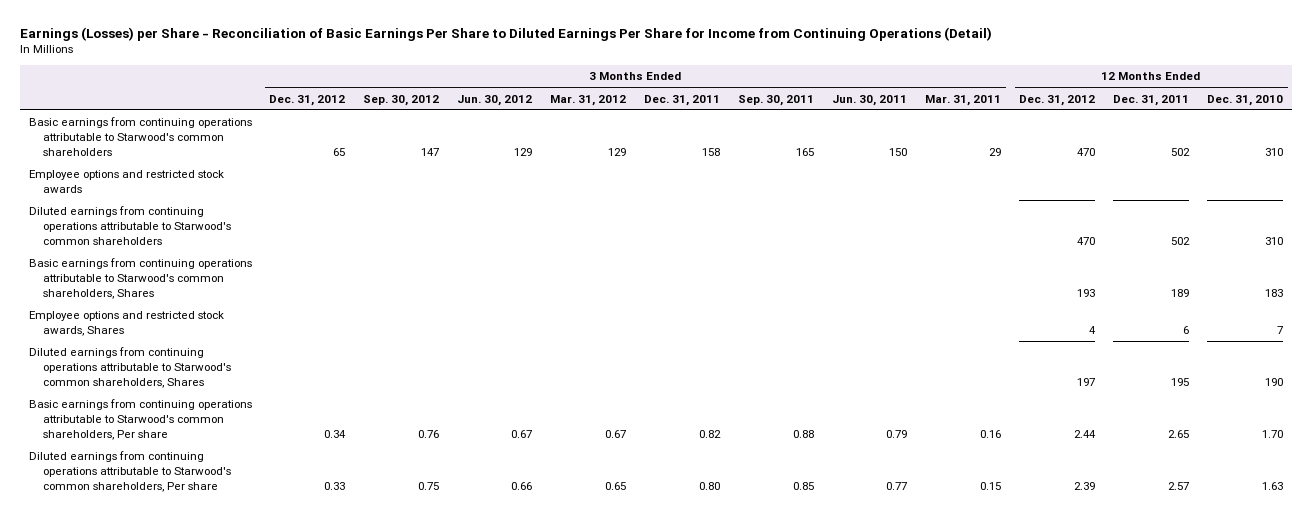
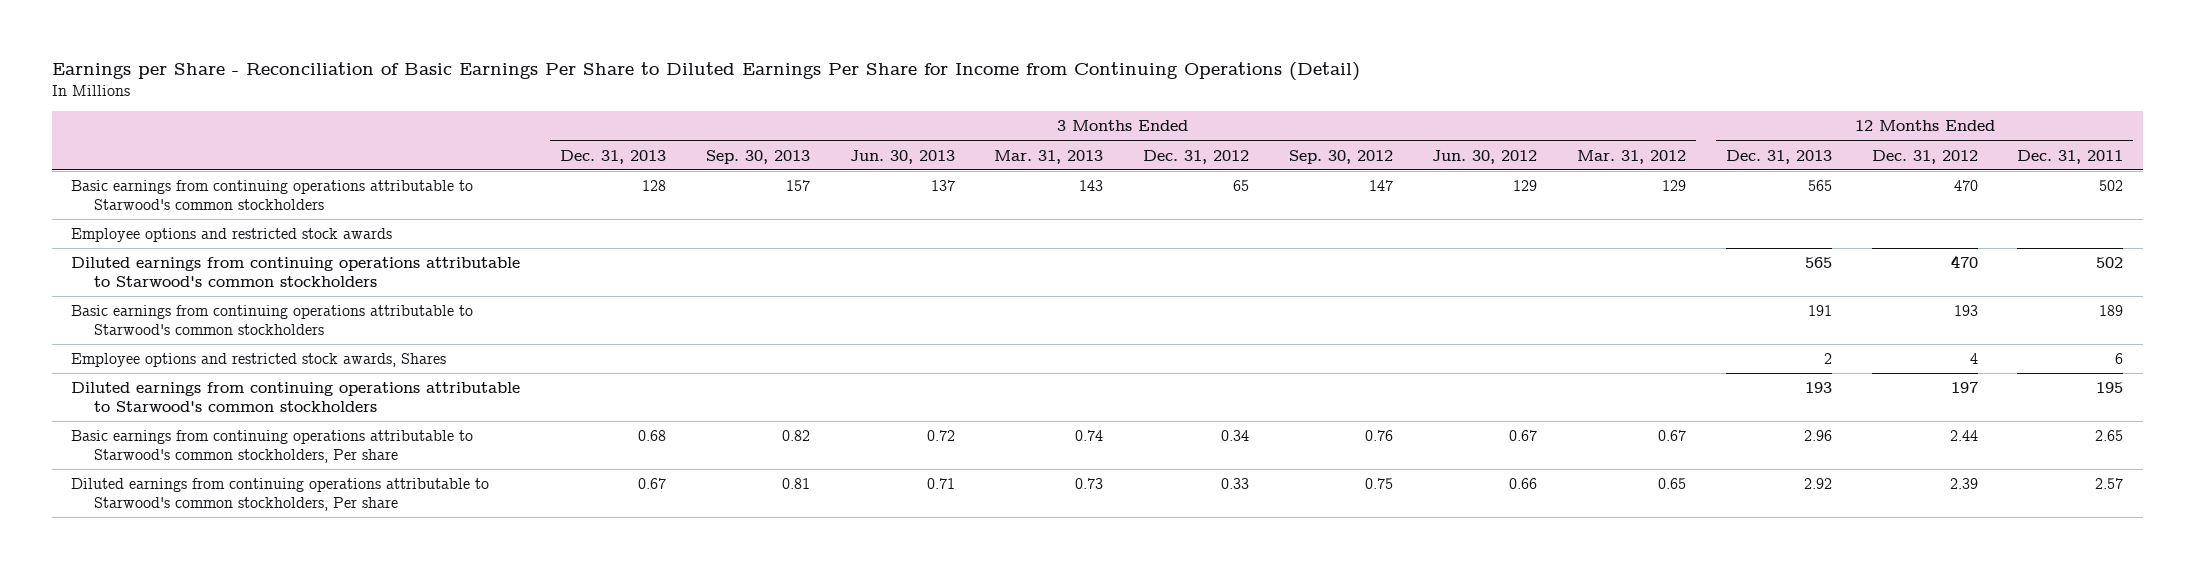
[19,26,992,41] Earnings (Losses) per Share - Reconciliation of Basic Earnings Per Share to Diluted Earnings Per Share for Income from Continuing Operations (Detail) -> [51,62,1360,82] Earnings per Share - Reconciliation of Basic Earnings Per Share to Diluted Earnings Per Share for Income from Continuing Operations (Detail)
[644,94,721,106] Dec. 31, 2011 -> none
[738,94,815,106] Sep. 30, 2011 -> none
[832,94,908,106] Jun. 30, 2011 -> none
[925,94,1002,106] Mar. 31, 2011 -> none
[1207,94,1284,106] Dec. 31, 2010 -> none
none -> [560,149,667,164] Dec. 31, 2013
none -> [705,149,810,164] Sep. 30, 2013
none -> [849,149,955,164] Jun. 30, 2013
none -> [994,149,1104,164] Mar. 31, 2013
none -> [1725,149,1832,164] Dec. 31, 2013
[28,117,252,156] Basic earnings from continuing operations attributable to Starwood's common shareholders -> [71,179,474,211] Basic earnings from continuing operations attributable to Starwood's common stockholders
[28,206,231,245] Diluted earnings from continuing operations attributable to Starwood's common shareholders -> [71,256,521,288] Diluted earnings from continuing operations attributable to Starwood's common stockholders
[28,258,252,299] Basic earnings from continuing operations attributable to Starwood's common shareholders, Shares -> [71,304,474,336] Basic earnings from continuing operations attributable to Starwood's common stockholders
[28,347,231,388] Diluted earnings from continuing operations attributable to Starwood's common shareholders, Shares -> [71,381,521,413] Diluted earnings from continuing operations attributable to Starwood's common stockholders
[28,399,252,440] Basic earnings from continuing operations attributable to Starwood's common shareholders, Per share -> [71,429,474,464] Basic earnings from continuing operations attributable to Starwood's common stockholders, Per share
[28,451,231,492] Diluted earnings from continuing operations attributable to Starwood's common shareholders, Per share -> [71,477,490,512] Diluted earnings from continuing operations attributable to Starwood's common stockholders, Per share

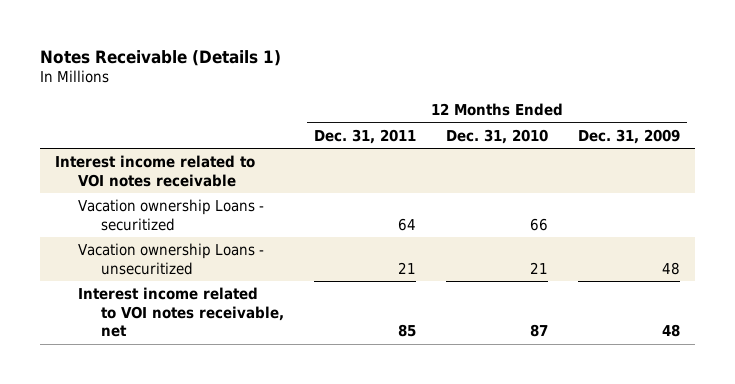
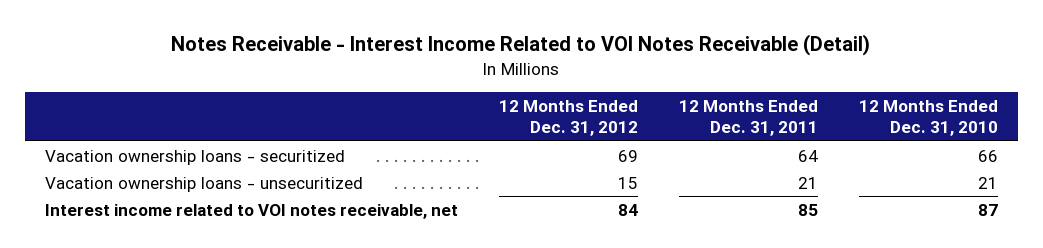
[39,49,281,66] Notes Receivable (Details 1) -> [171,34,871,57] Notes Receivable - Interest Income Related to VOI Notes Receivable (Detail)
[577,128,680,144] Dec. 31, 2009 -> none
none -> [499,99,639,137] 12 Months Ended Dec. 31, 2012
[54,155,255,187] Interest income related to VOI notes receivable -> none
[78,199,265,231] Vacation ownership Loans - securitized -> [45,149,346,165] Vacation ownership loans - securitized
[78,243,265,275] Vacation ownership Loans - unsecuritized -> [45,176,364,192] Vacation ownership loans - unsecuritized

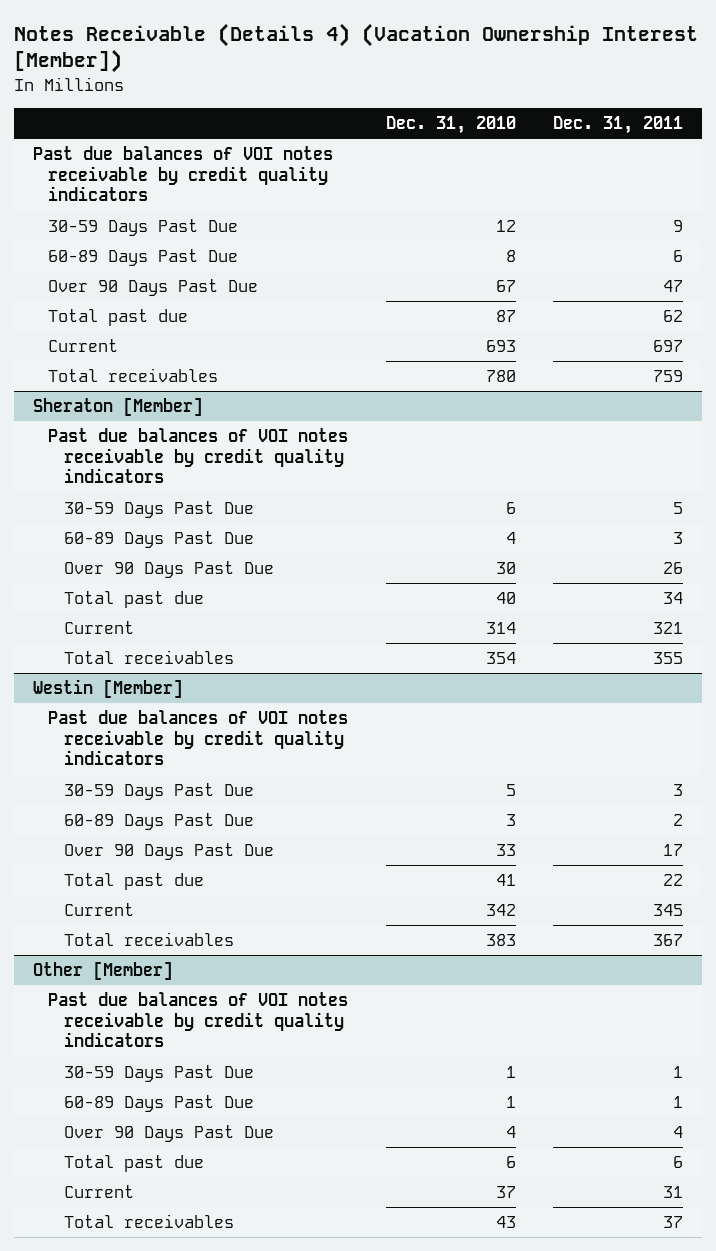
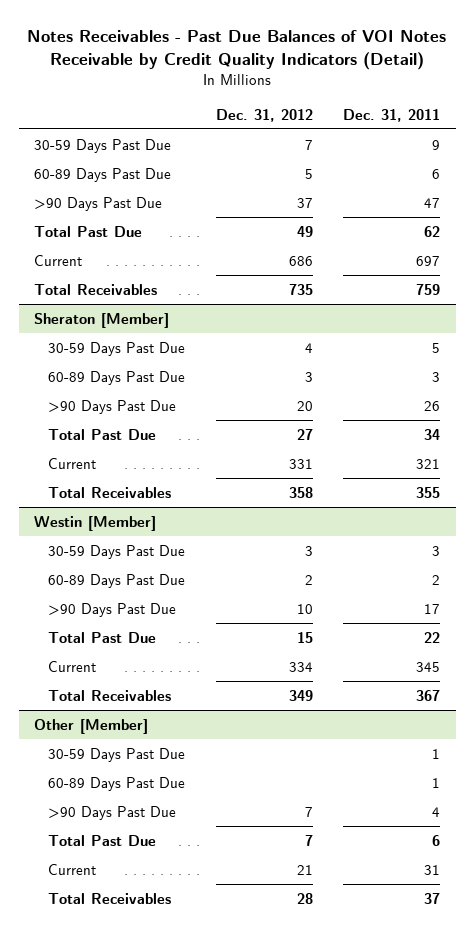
[14,22,699,74] Notes Receivable (Details 4) (Vacation Ownership Interest [Member]) -> [27,30,447,71] Notes Receivables - Past Due Balances of VOI Notes Receivable by Credit Quality Indicators (Detail)
[385,116,516,135] Dec. 31, 2010 -> none
none -> [215,108,313,122] Dec. 31, 2012
[32,146,333,202] Past due balances of VOI notes receivable by credit quality indicators -> none
[48,279,259,297] Over 90 Days Past Due -> [34,196,163,211] >90 Days Past Due
[48,309,189,327] Total past due -> [34,225,143,237] Total Past Due
[48,368,219,383] Total receivables -> [34,283,158,295] Total Receivables
[48,428,349,484] Past due balances of VOI notes receivable by credit quality indicators -> none
[64,561,275,579] Over 90 Days Past Due -> [47,399,176,414] >90 Days Past Due
[64,591,205,609] Total past due -> [47,428,156,440] Total Past Due
[64,650,235,665] Total receivables -> [47,486,171,498] Total Receivables
[48,710,349,766] Past due balances of VOI notes receivable by credit quality indicators -> none
[64,843,275,861] Over 90 Days Past Due -> [47,602,176,617] >90 Days Past Due
[64,873,205,891] Total past due -> [47,631,156,643] Total Past Due
[64,932,235,947] Total receivables -> [47,689,171,701] Total Receivables
[48,992,349,1048] Past due balances of VOI notes receivable by credit quality indicators -> none
[64,1125,275,1143] Over 90 Days Past Due -> [47,805,176,820] >90 Days Past Due
[64,1155,205,1173] Total past due -> [47,834,156,846] Total Past Due
[64,1214,235,1229] Total receivables -> [47,892,171,904] Total Receivables

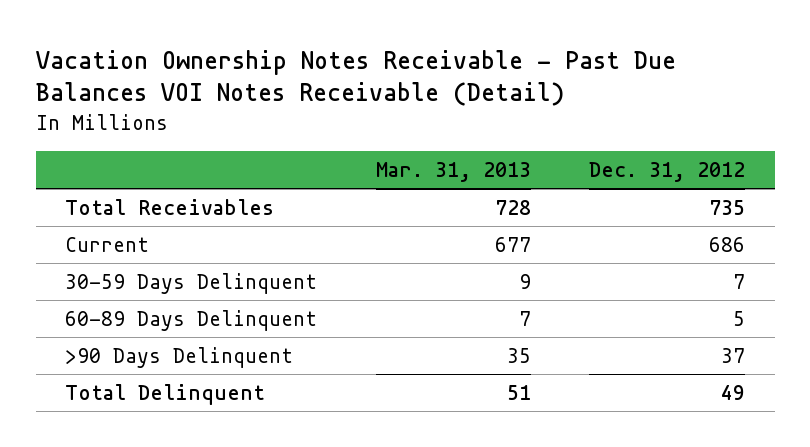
[27,30,447,71] Notes Receivables - Past Due Balances of VOI Notes Receivable by Credit Quality Indicators (Detail) -> [35,49,676,107] Vacation Ownership Notes Receivable - Past Due Balances VOI Notes Receivable (Detail)
[343,108,441,122] Dec. 31, 2011 -> none
none -> [375,161,531,182] Mar. 31, 2013
[34,138,172,153] 30-59 Days Past Due -> none
[34,167,172,182] 60-89 Days Past Due -> none
[34,196,163,211] >90 Days Past Due -> none
[34,225,143,237] Total Past Due -> none
[34,312,170,328] Sheraton [Member] -> none
[47,428,156,440] Total Past Due -> none
[47,457,96,469] Current -> none
[47,486,171,498] Total Receivables -> none
[34,515,157,531] Westin [Member] -> none
[47,544,185,559] 30-59 Days Past Due -> none
[47,573,185,588] 60-89 Days Past Due -> none
[47,602,176,617] >90 Days Past Due -> none
[47,631,156,643] Total Past Due -> none
[47,660,96,672] Current -> none
[47,689,171,701] Total Receivables -> none
[34,718,149,734] Other [Member] -> none
[47,747,185,762] 30-59 Days Past Due -> none
[47,776,185,791] 60-89 Days Past Due -> none
[47,805,176,820] >90 Days Past Due -> none
[47,834,156,846] Total Past Due -> none
[47,863,96,875] Current -> none
[47,892,171,904] Total Receivables -> none
[34,254,83,266] Current -> [65,236,150,252] Current
[47,341,185,356] 30-59 Days Past Due -> [65,272,318,294] 30-59 Days Delinquent
[304,342,313,353] 4 -> [733,273,746,289] 7
[47,370,185,385] 60-89 Days Past Due -> [65,309,318,331] 60-89 Days Delinquent
[304,371,313,382] 3 -> [733,310,746,326] 5
[47,399,176,414] >90 Days Past Due -> [65,346,294,368] >90 Days Delinquent
[296,400,313,411] 20 -> [721,347,746,363] 37
none -> [65,383,266,405] Total Delinquent

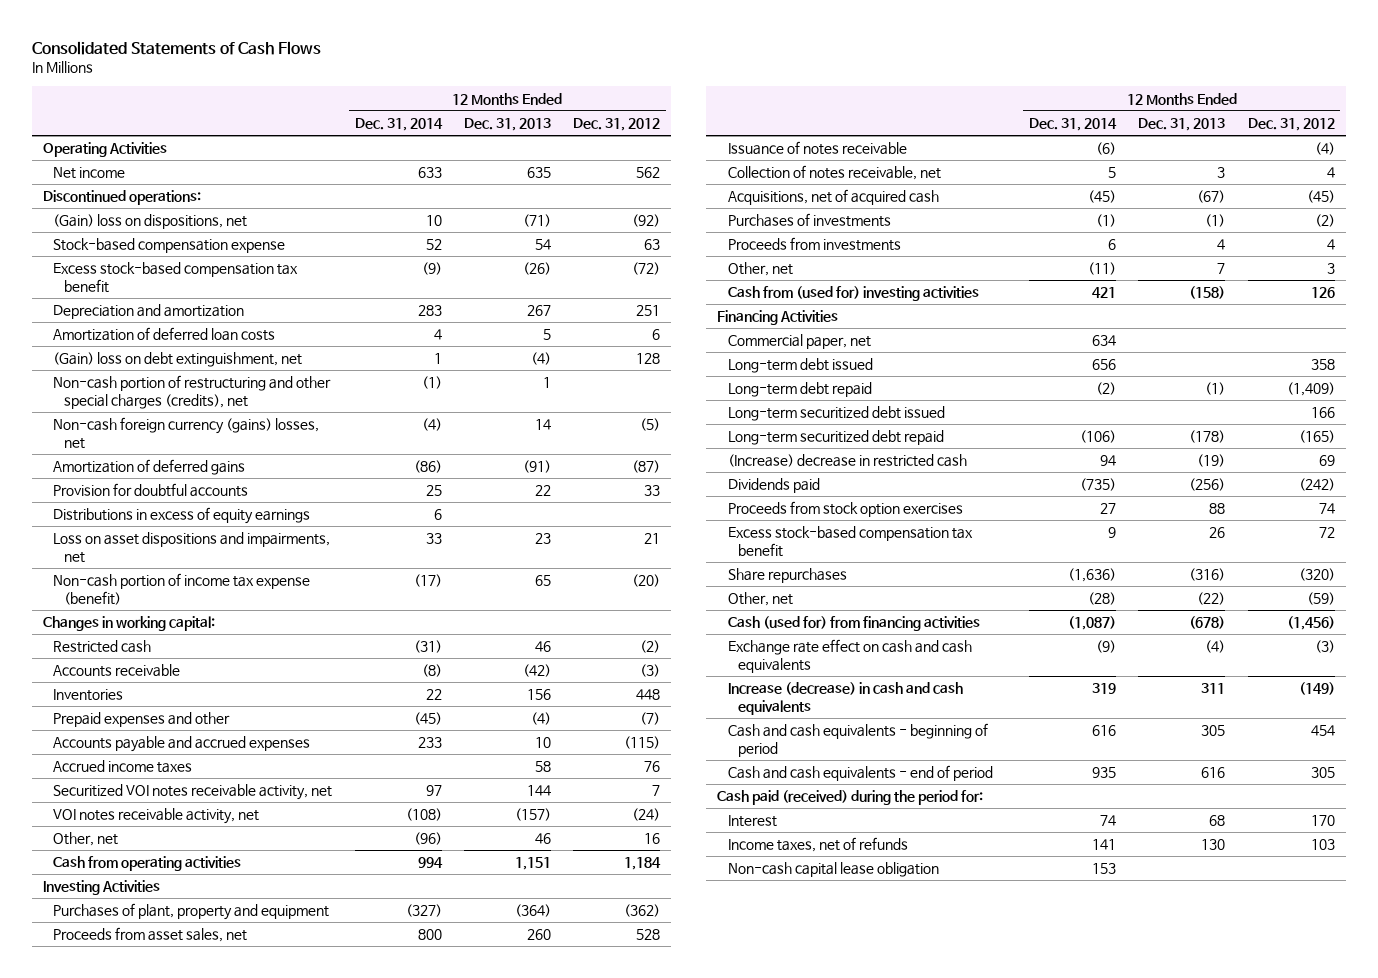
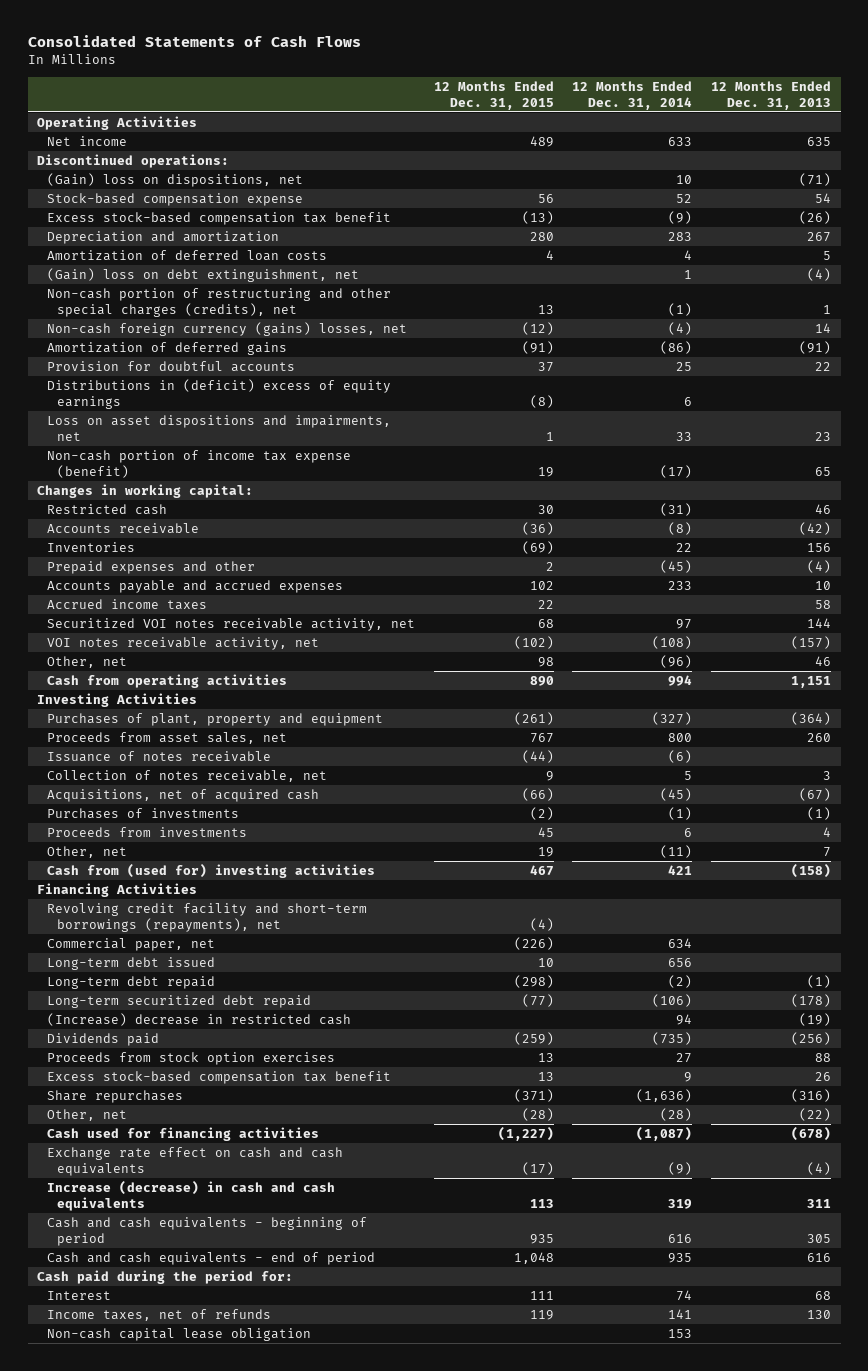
[573,118,661,132] Dec. 31, 2012 -> none
none -> [433,81,554,110] 12 Months Ended Dec. 31, 2015
[53,507,311,525] Distributions in excess of equity earnings -> [47,379,392,409] Distributions in (deficit) excess of equity earnings
none -> [47,903,368,932] Revolving credit facility and short-term borrowings (repayments), net
[727,406,945,422] Long-term securitized debt issued -> none
[727,616,980,632] Cash (used for) from financing activities -> [47,1127,320,1142] Cash used for financing activities
[717,790,984,806] Cash paid (received) during the period for: -> [36,1270,293,1285] Cash paid during the period for:

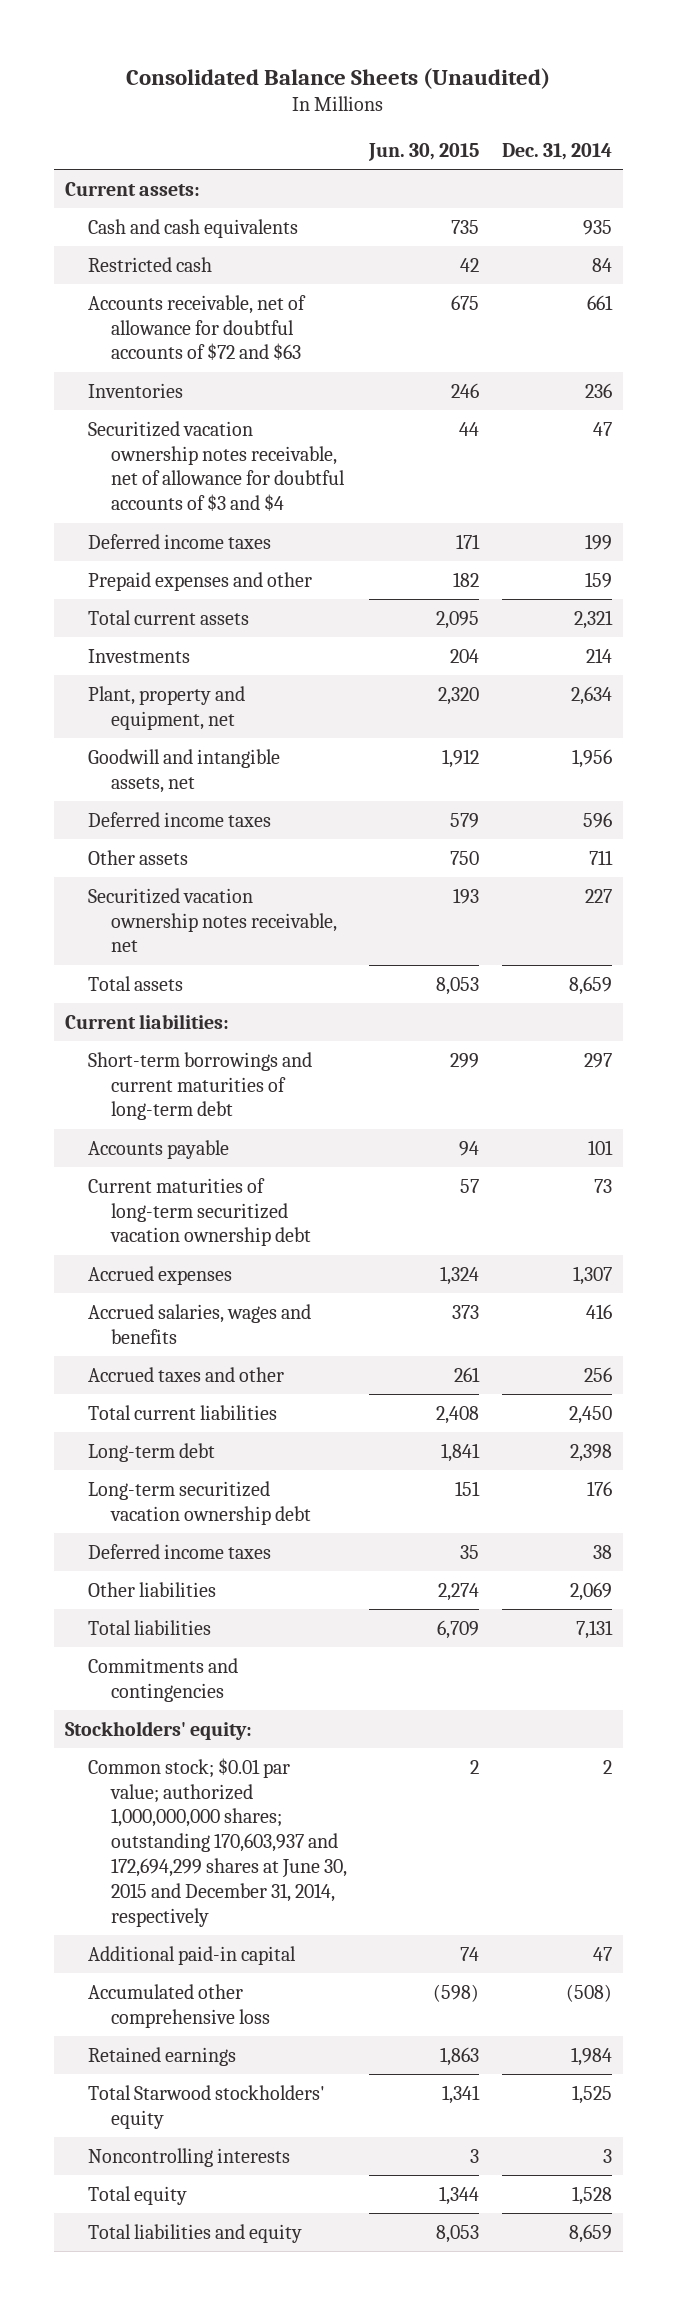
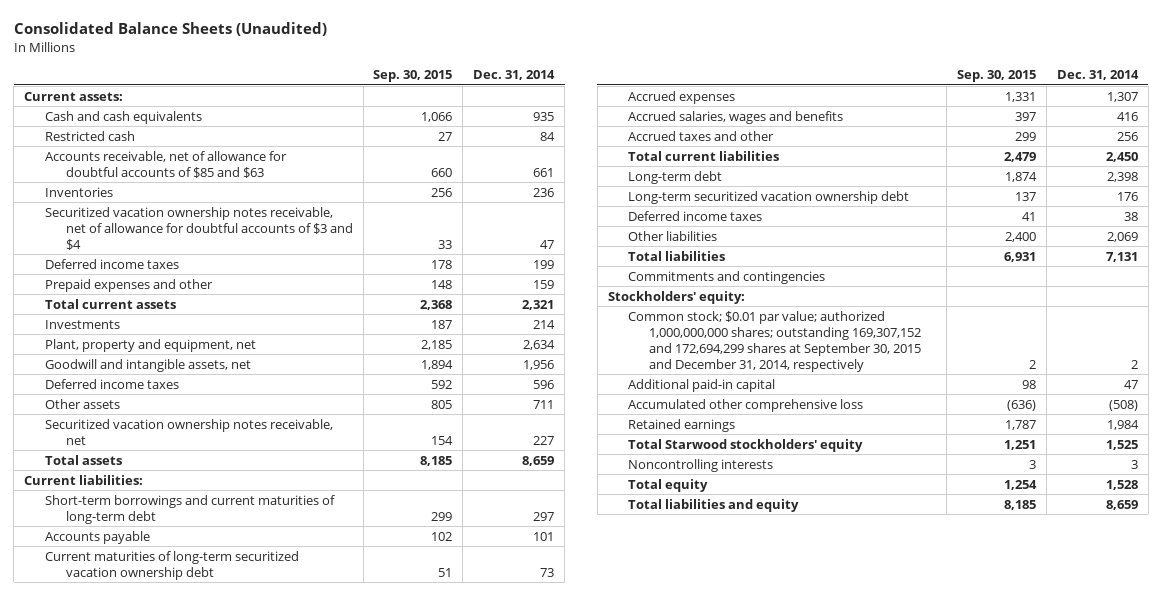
[368,142,480,161] Jun. 30, 2015 -> none
none -> [373,70,453,83] Sep. 30, 2015
[88,294,307,361] Accounts receivable, net of allowance for doubtful accounts of $72 and $63 -> [44,150,287,178] Accounts receivable, net of allowance for doubtful accounts of $85 and $63
[88,1757,348,1927] Common stock; $0.01 par value; authorized 1,000,000,000 shares; outstanding 170,603,937 and 172,694,299 shares at June 30, 2015 and December 31, 2014, respectively -> [628,310,921,372] Common stock; $0.01 par value; authorized 1,000,000,000 shares; outstanding 169,307,152 and 172,694,299 shares at September 30, 2015 and December 31, 2014, respectively

